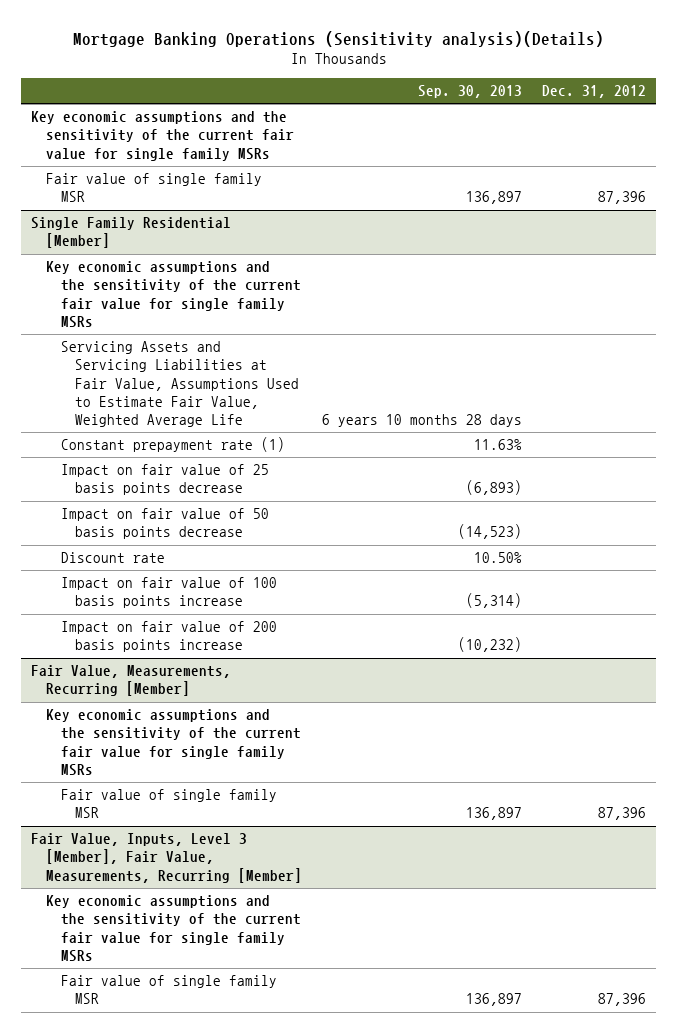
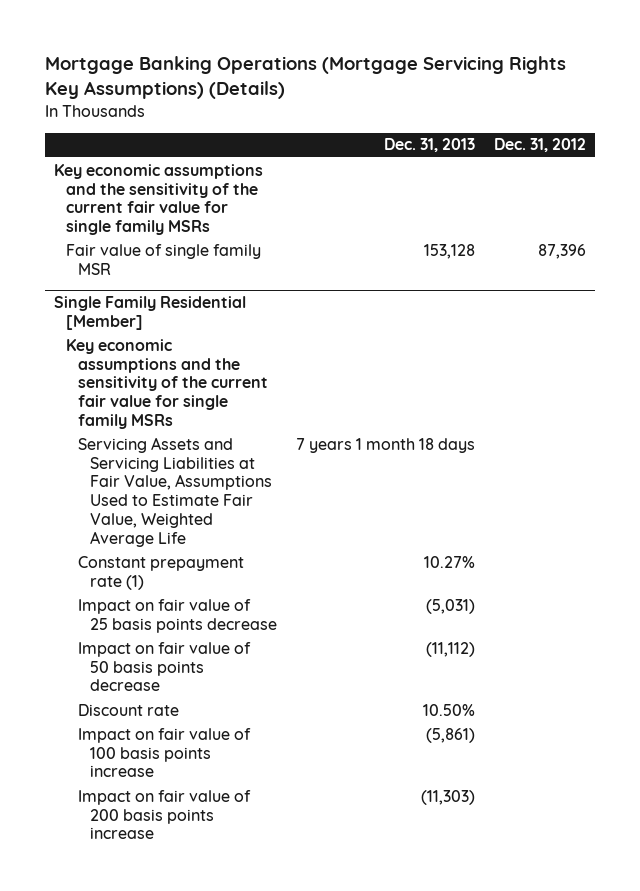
[72,30,604,47] Mortgage Banking Operations (Sensitivity analysis)(Details) -> [44,55,566,99] Mortgage Banking Operations (Mortgage Servicing Rights Key Assumptions) (Details)
[417,85,522,99] Sep. 30, 2013 -> none
none -> [383,138,475,153] Dec. 31, 2013
[31,665,232,697] Fair Value, Measurements, Recurring [Member] -> none
[45,709,301,776] Key economic assumptions and the sensitivity of the current fair value for single family MSRs -> none
[60,789,277,819] Fair value of single family MSR -> none
[31,833,302,883] Fair Value, Inputs, Level 3 [Member], Fair Value, Measurements, Recurring [Member] -> none
[45,895,301,962] Key economic assumptions and the sensitivity of the current fair value for single family MSRs -> none
[60,975,277,1005] Fair value of single family MSR -> none

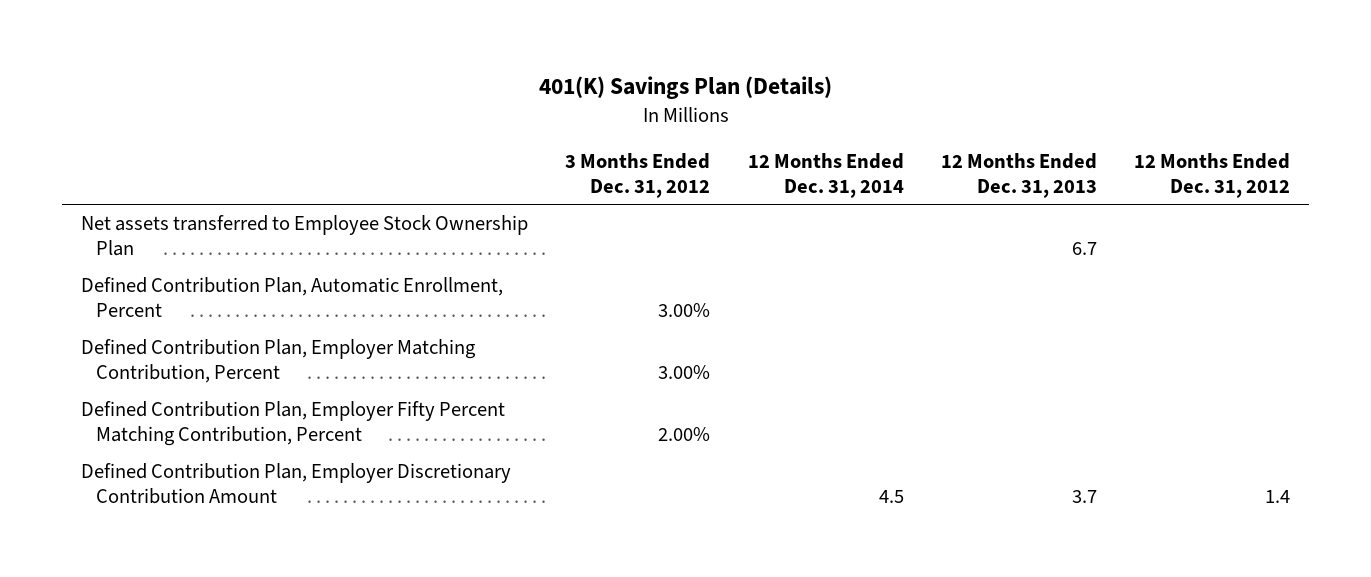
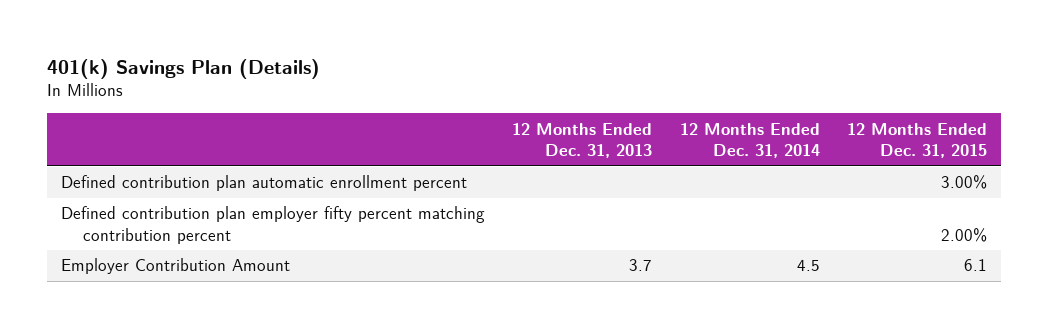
[538,75,832,99] 401(K) Savings Plan (Details) -> [47,58,321,79] 401(k) Savings Plan (Details)
[565,152,711,198] 3 Months Ended Dec. 31, 2012 -> none
[1134,152,1291,198] 12 Months Ended Dec. 31, 2012 -> none
none -> [847,122,988,158] 12 Months Ended Dec. 31, 2015
[80,215,528,257] Net assets transferred to Employee Stock Ownership Plan -> none
[80,277,503,318] Defined Contribution Plan, Automatic Enrollment, Percent -> none
[80,339,476,384] Defined Contribution Plan, Employer Matching Contribution, Percent -> [61,175,468,192] Defined contribution plan automatic enrollment percent
[80,401,505,447] Defined Contribution Plan, Employer Fifty Percent Matching Contribution, Percent -> [61,206,486,244] Defined contribution plan employer fifty percent matching contribution percent
[80,463,511,505] Defined Contribution Plan, Employer Discretionary Contribution Amount -> [61,258,291,275] Employer Contribution Amount

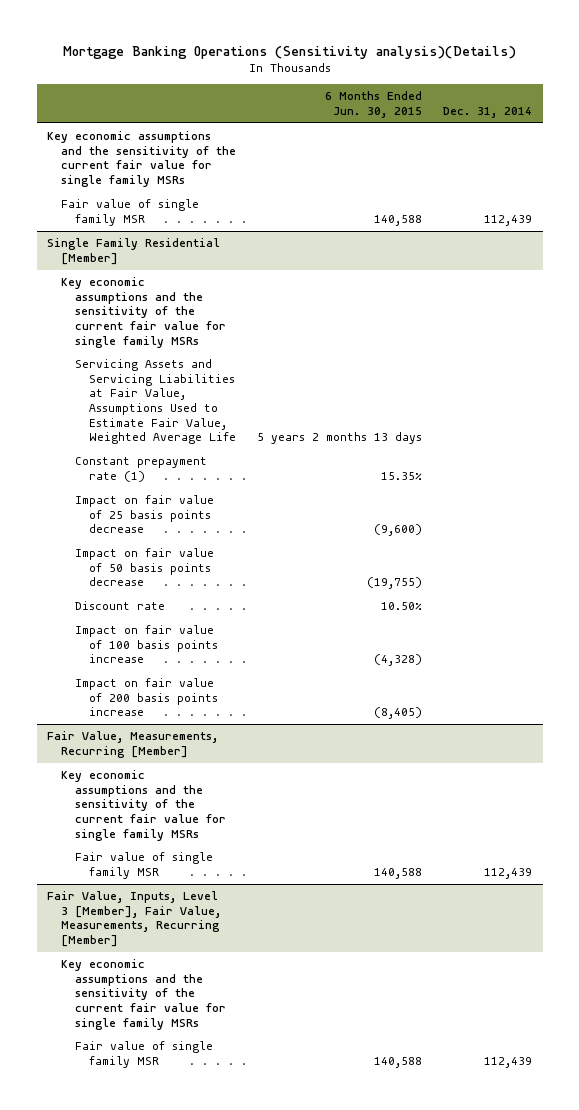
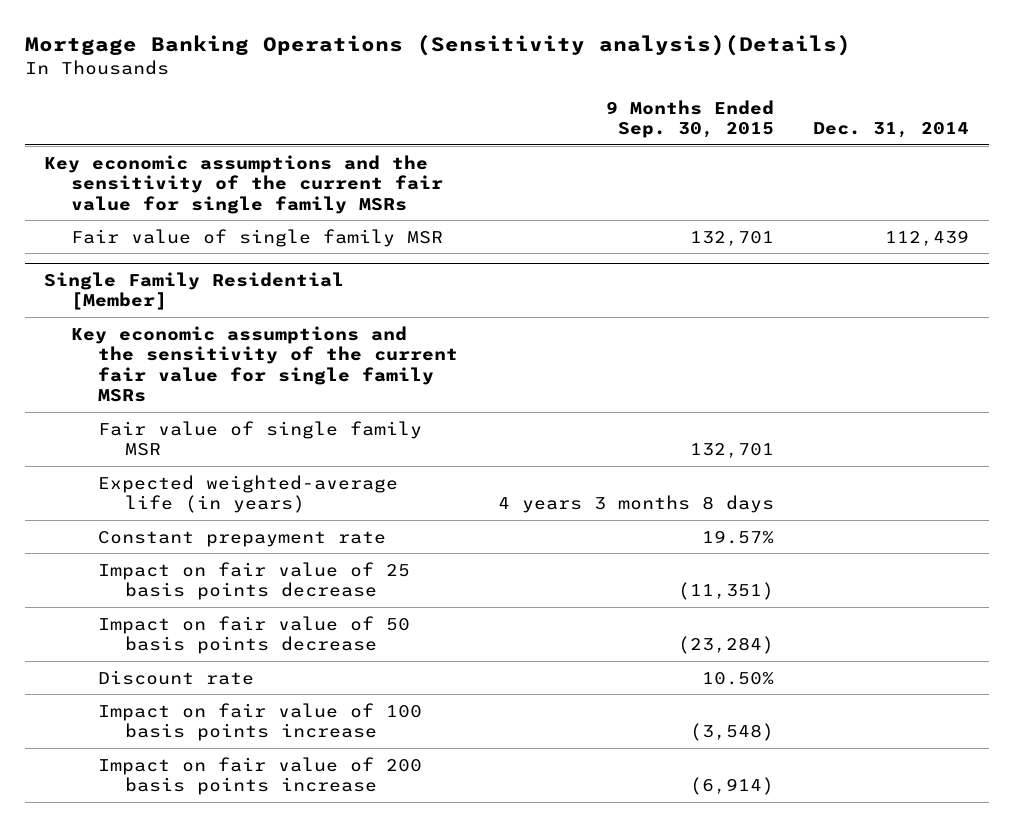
[325,91,423,118] 6 Months Ended Jun. 30, 2015 -> none
none -> [605,99,774,139] 9 Months Ended Sep. 30, 2015
none -> [98,420,423,457] Fair value of single family MSR
[74,359,236,445] Servicing Assets and Servicing Liabilities at Fair Value, Assumptions Used to Estimate Fair Value, Weighted Average Life -> [98,474,399,514] Expected weighted-average life (in years)
[74,457,207,482] Constant prepayment rate (1) -> [98,530,387,547] Constant prepayment rate
[47,731,219,758] Fair Value, Measurements, Recurring [Member] -> none
[61,770,226,841] Key economic assumptions and the sensitivity of the current fair value for single family MSRs -> none
[74,852,213,879] Fair value of single family MSR -> none
[47,891,222,947] Fair Value, Inputs, Level 3 [Member], Fair Value, Measurements, Recurring [Member] -> none
[61,959,226,1030] Key economic assumptions and the sensitivity of the current fair value for single family MSRs -> none
[74,1041,213,1068] Fair value of single family MSR -> none

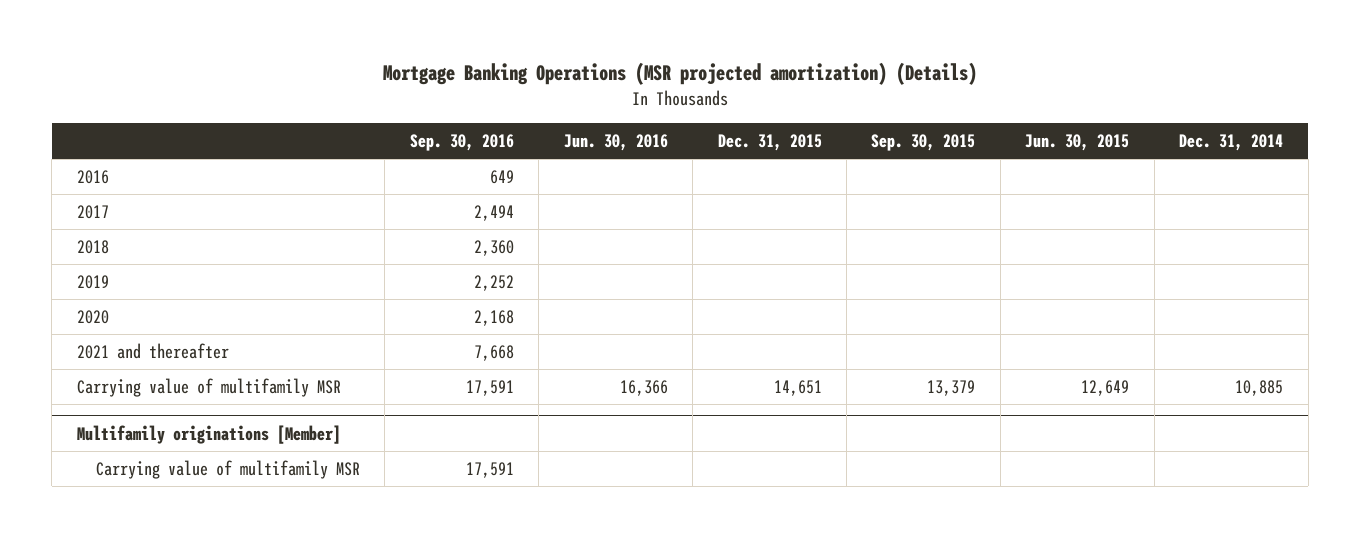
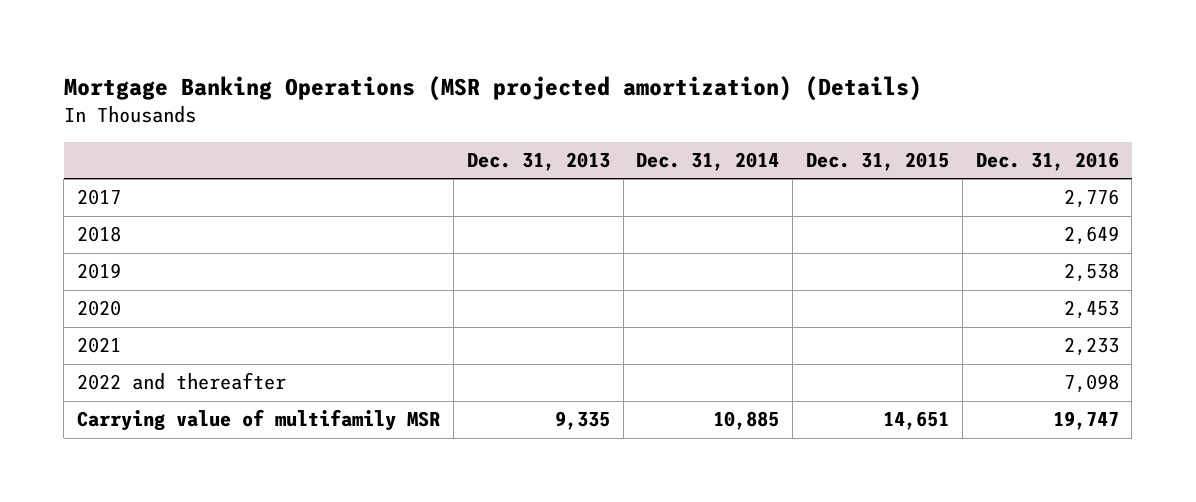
[409,134,514,152] Sep. 30, 2016 -> none
[563,134,668,152] Jun. 30, 2016 -> none
[871,134,976,152] Sep. 30, 2015 -> none
[1025,134,1130,152] Jun. 30, 2015 -> none
none -> [466,151,610,171] Dec. 31, 2013
none -> [975,151,1119,171] Dec. 31, 2016
[76,170,109,185] 2016 -> none
none -> [77,337,122,354] 2021
[76,343,229,360] 2021 and thereafter -> [77,372,287,391] 2022 and thereafter
[76,424,341,444] Multifamily originations [Member] -> none
[96,460,361,480] Carrying value of multifamily MSR -> none

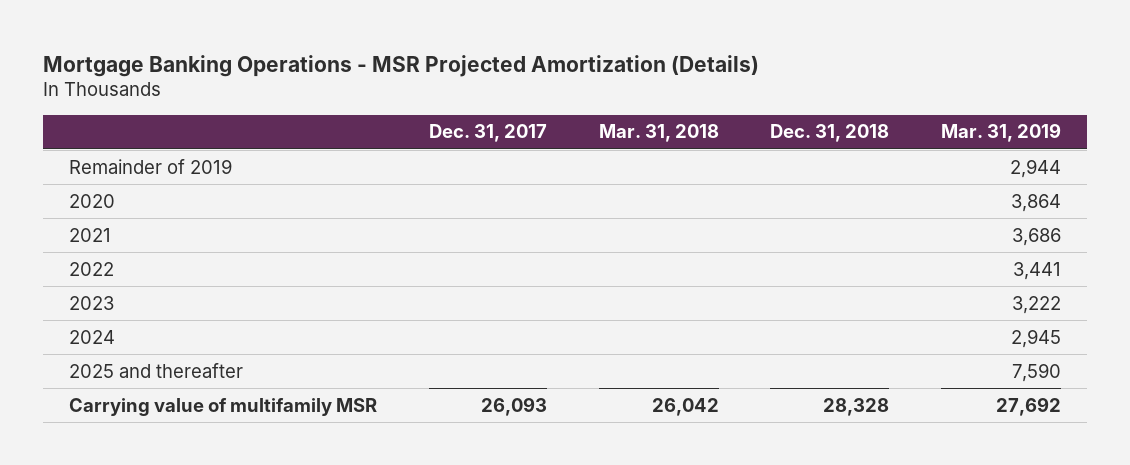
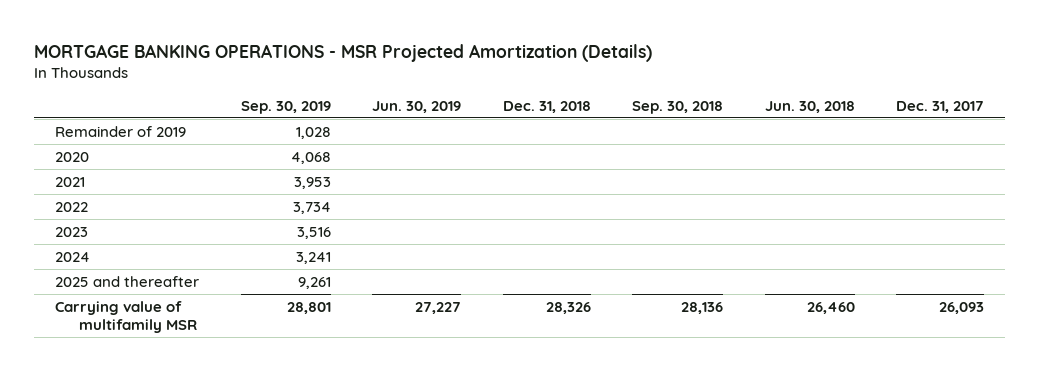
[43,54,760,77] Mortgage Banking Operations - MSR Projected Amortization (Details) -> [34,43,653,62] MORTGAGE BANKING OPERATIONS - MSR Projected Amortization (Details)
[598,124,719,143] Mar. 31, 2018 -> none
[941,123,1062,143] Mar. 31, 2019 -> none
none -> [240,100,331,114] Sep. 30, 2019
none -> [372,100,462,113] Jun. 30, 2019
none -> [632,100,724,114] Sep. 30, 2018
none -> [764,100,855,113] Jun. 30, 2018
[823,397,890,416] 28,328 -> [545,301,591,314] 28,326

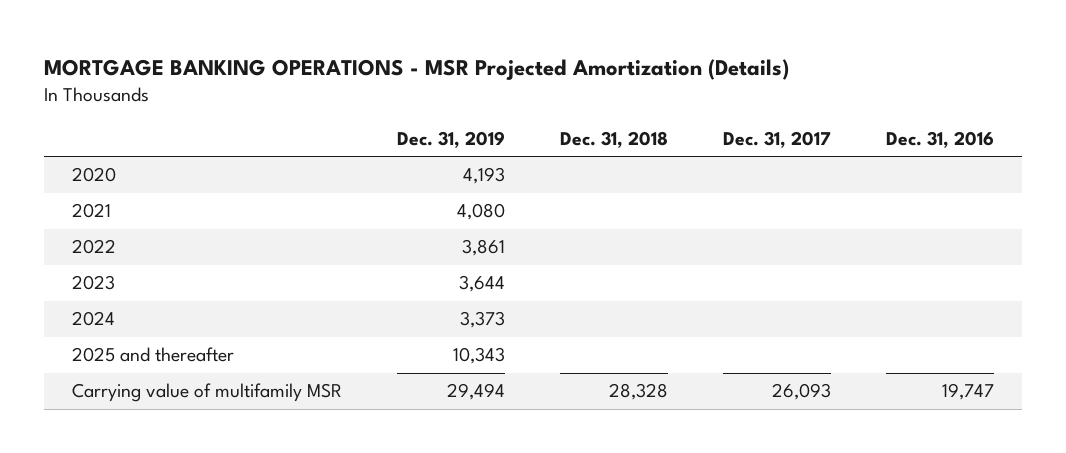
[240,100,331,114] Sep. 30, 2019 -> none
[372,100,462,113] Jun. 30, 2019 -> none
[632,100,724,114] Sep. 30, 2018 -> none
[764,100,855,113] Jun. 30, 2018 -> none
none -> [396,131,505,149] Dec. 31, 2019
none -> [886,131,995,149] Dec. 31, 2016
[55,125,187,137] Remainder of 2019 -> none
[545,301,591,314] 28,326 -> [609,383,669,401] 28,328

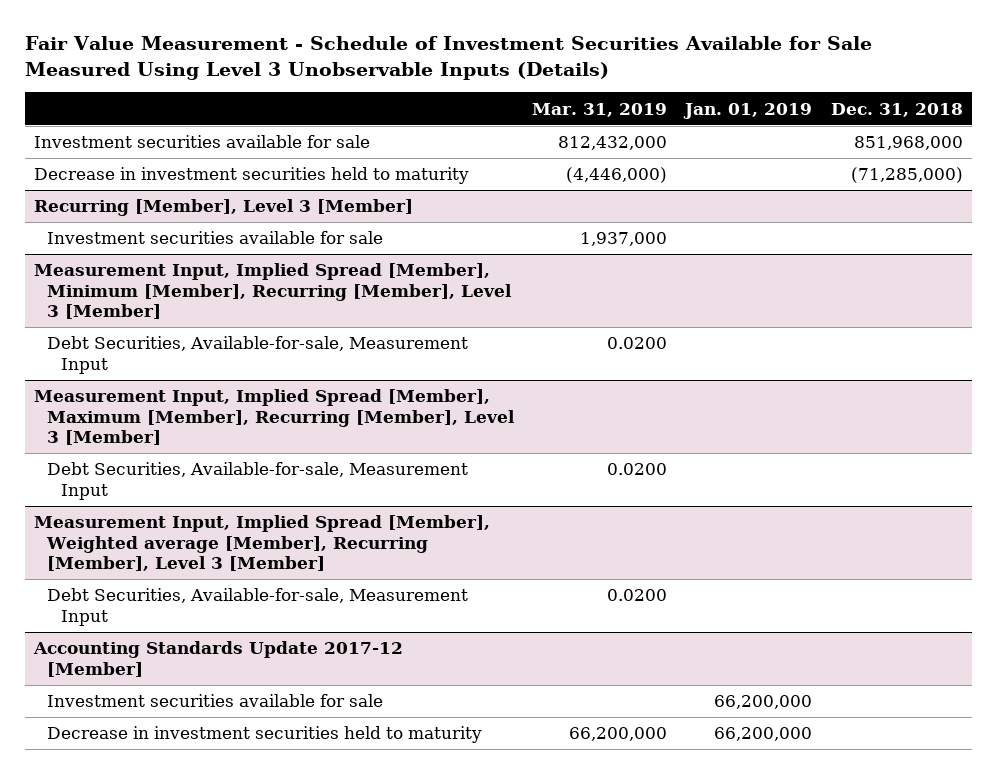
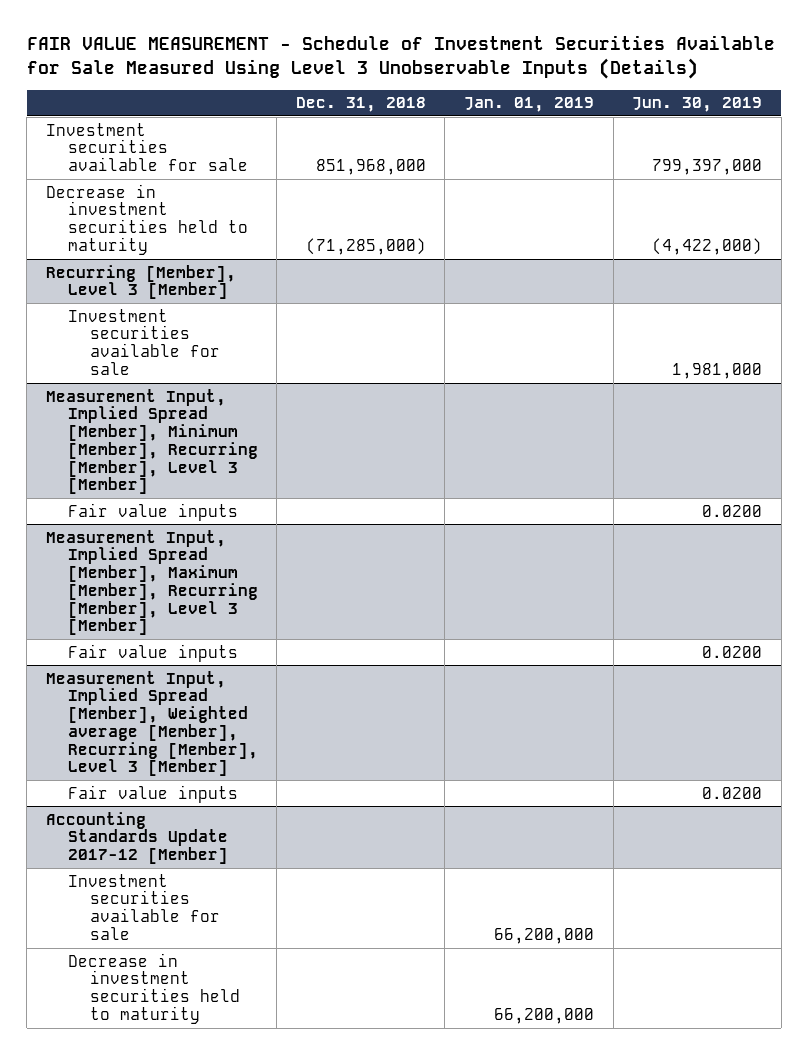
[24,36,872,80] Fair Value Measurement - Schedule of Investment Securities Available for Sale Measured Using Level 3 Unobservable Inputs (Details) -> [26,35,775,80] FAIR VALUE MEASUREMENT - Schedule of Investment Securities Available for Sale Measured Using Level 3 Unobservable Inputs (Details)
[532,102,668,117] Mar. 31, 2019 -> none
none -> [632,97,763,113] Jun. 30, 2019
[47,336,469,374] Debt Securities, Available-for-sale, Measurement Input -> [67,502,238,521] Fair value inputs
[47,462,469,500] Debt Securities, Available-for-sale, Measurement Input -> [67,643,238,662] Fair value inputs
[47,588,469,626] Debt Securities, Available-for-sale, Measurement Input -> [67,784,238,803] Fair value inputs

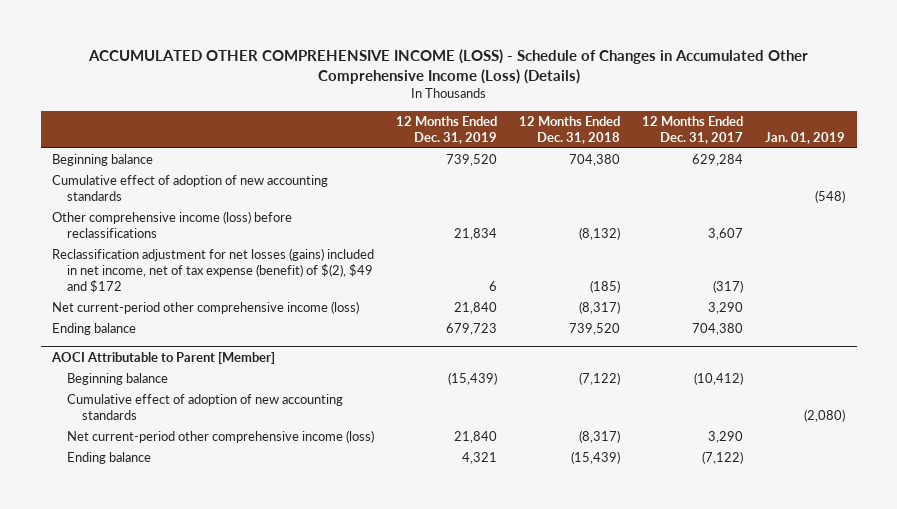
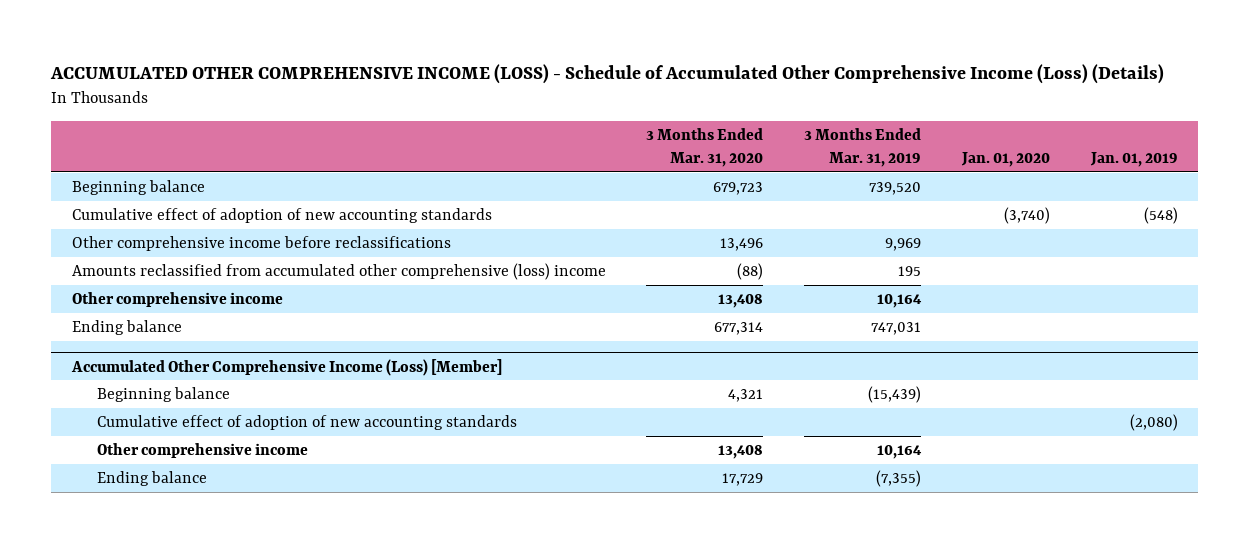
[87,48,808,84] ACCUMULATED OTHER COMPREHENSIVE INCOME (LOSS) - Schedule of Changes in Accumulated Other Comprehensive Income (Loss) (Details) -> [50,63,1165,84] ACCUMULATED OTHER COMPREHENSIVE INCOME (LOSS) - Schedule of Accumulated Other Comprehensive Income (Loss) (Details)
[395,115,497,144] 12 Months Ended Dec. 31, 2019 -> none
[519,115,621,144] 12 Months Ended Dec. 31, 2018 -> none
[642,115,744,144] 12 Months Ended Dec. 31, 2017 -> none
none -> [646,127,764,167] 3 Months Ended Mar. 31, 2020
none -> [804,127,922,167] 3 Months Ended Mar. 31, 2019
none -> [961,151,1051,167] Jan. 01, 2020
[51,211,292,239] Other comprehensive income (loss) before reclassifications -> [71,236,451,252] Other comprehensive income before reclassifications
[51,248,374,293] Reclassification adjustment for net losses (gains) included in net income, net of tax expense (benefit) of $(2), $49 and $172 -> [71,263,606,281] Amounts reclassified from accumulated other comprehensive (loss) income
[51,301,359,315] Net current-period other comprehensive income (loss) -> [71,292,283,308] Other comprehensive income
[50,352,275,365] AOCI Attributable to Parent [Member] -> [70,358,502,376] Accumulated Other Comprehensive Income (Loss) [Member]
[66,430,374,444] Net current-period other comprehensive income (loss) -> [96,443,308,459] Other comprehensive income

